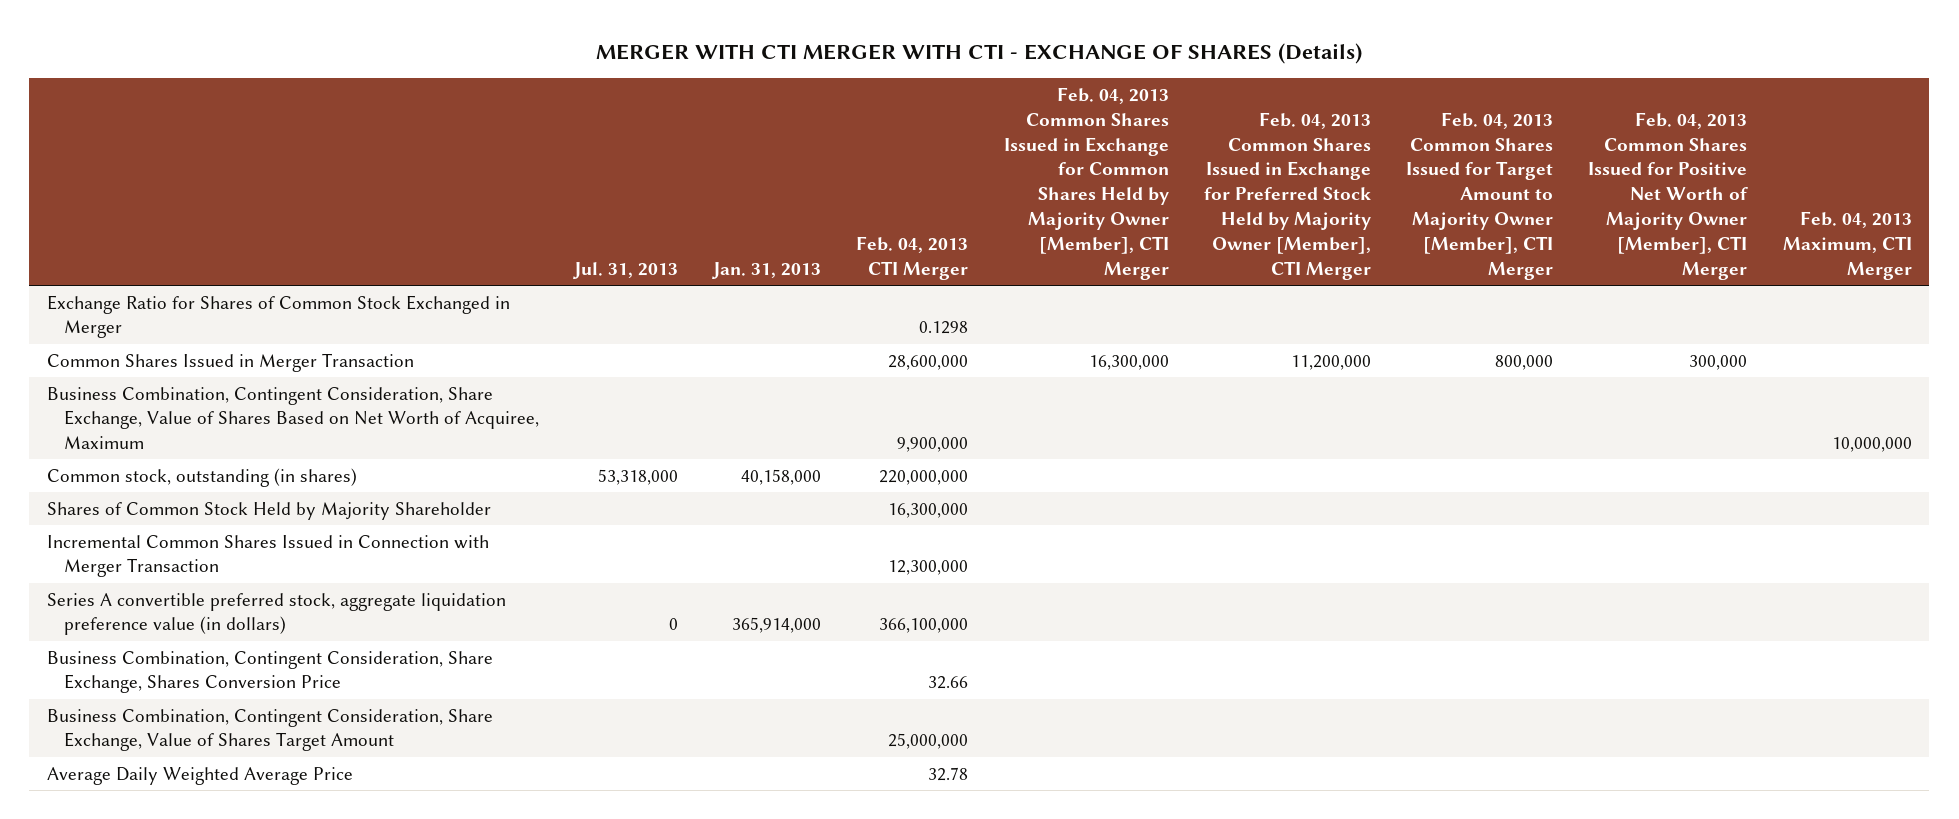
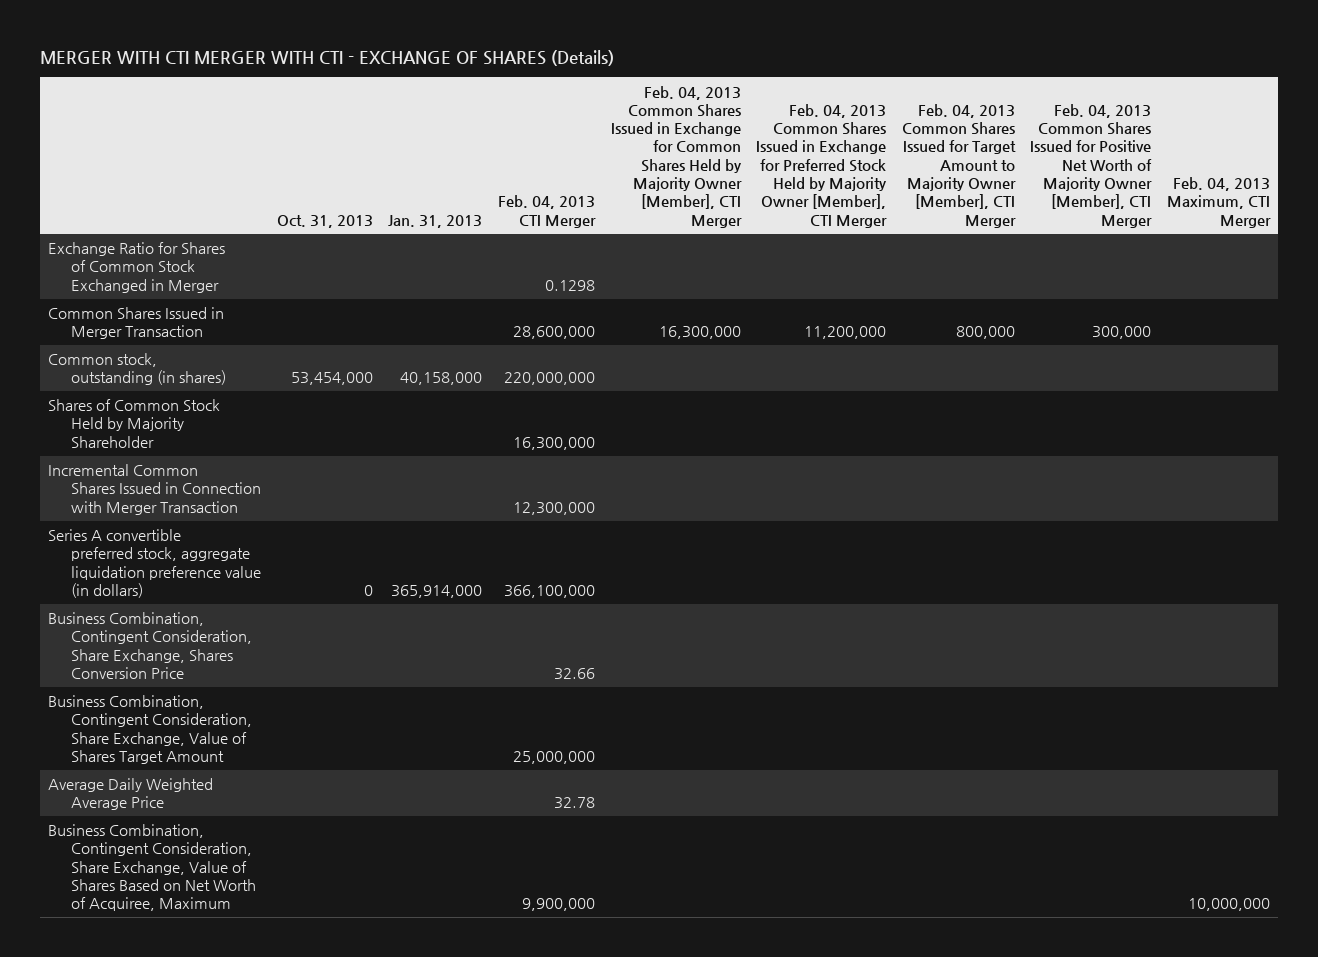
[572,261,678,279] Jul. 31, 2013 -> none
none -> [276,214,373,228] Oct. 31, 2013
[46,386,539,450] Business Combination, Contingent Consideration, Share Exchange, Value of Shares Based on Net Worth of Acquiree, Maximum -> [48,824,257,912] Business Combination, Contingent Consideration, Share Exchange, Value of Shares Based on Net Worth of Acquiree, Maximum

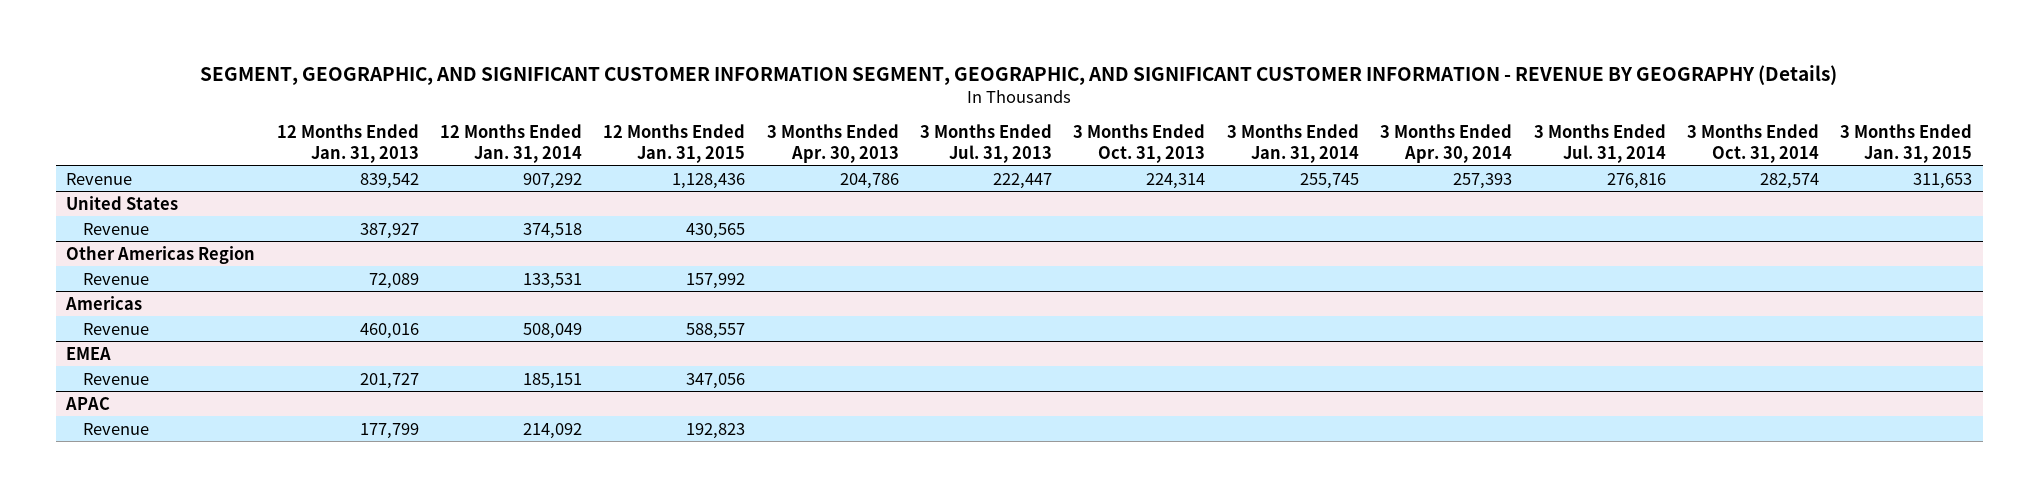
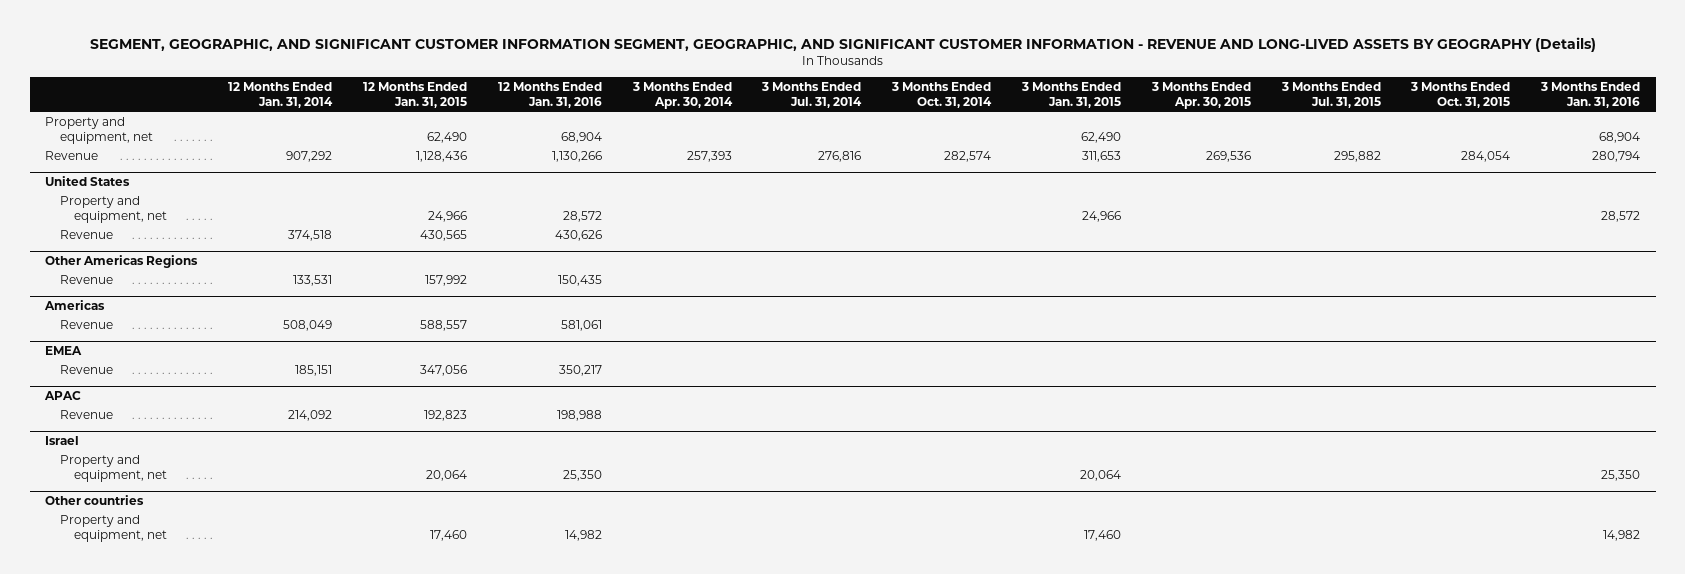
[200,65,1838,86] SEGMENT, GEOGRAPHIC, AND SIGNIFICANT CUSTOMER INFORMATION SEGMENT, GEOGRAPHIC, AND SIGNIFICANT CUSTOMER INFORMATION - REVENUE BY GEOGRAPHY (Details) -> [89,36,1596,52] SEGMENT, GEOGRAPHIC, AND SIGNIFICANT CUSTOMER INFORMATION SEGMENT, GEOGRAPHIC, AND SIGNIFICANT CUSTOMER INFORMATION - REVENUE AND LONG-LIVED ASSETS BY GEOGRAPHY (Details)
[276,124,419,163] 12 Months Ended Jan. 31, 2013 -> none
[766,124,899,163] 3 Months Ended Apr. 30, 2013 -> none
[920,124,1053,163] 3 Months Ended Jul. 31, 2013 -> none
[1073,124,1206,163] 3 Months Ended Oct. 31, 2013 -> none
[1226,124,1359,163] 3 Months Ended Jan. 31, 2014 -> none
none -> [497,81,602,108] 12 Months Ended Jan. 31, 2016
none -> [1150,81,1251,109] 3 Months Ended Apr. 30, 2015
none -> [1280,81,1381,108] 3 Months Ended Jul. 31, 2015
none -> [1410,81,1511,108] 3 Months Ended Oct. 31, 2015
none -> [1540,81,1641,108] 3 Months Ended Jan. 31, 2016
none -> [45,116,153,144] Property and equipment, net
none -> [59,195,168,223] Property and equipment, net
[66,245,256,264] Other Americas Region -> [45,255,199,269] Other Americas Regions
none -> [45,436,80,446] Israel
none -> [59,454,168,482] Property and equipment, net
none -> [45,495,145,506] Other countries
none -> [59,514,168,542] Property and equipment, net

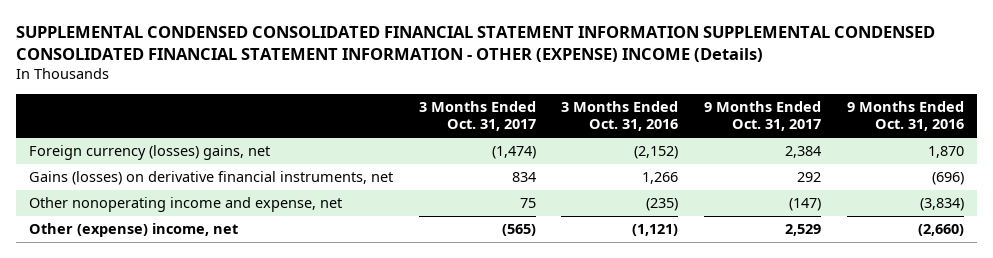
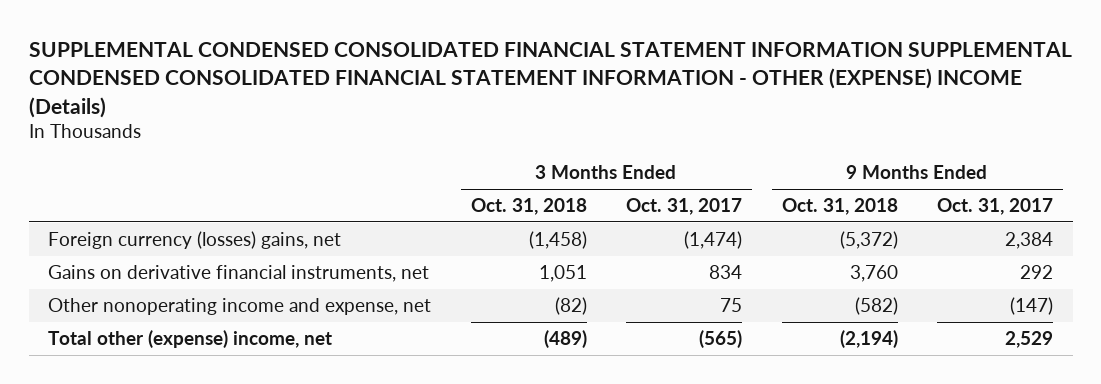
[561,101,679,132] 3 Months Ended Oct. 31, 2016 -> none
[847,101,965,132] 9 Months Ended Oct. 31, 2016 -> none
none -> [470,197,587,215] Oct. 31, 2018
none -> [781,197,898,215] Oct. 31, 2018
[28,171,393,186] Gains (losses) on derivative financial instruments, net -> [48,264,430,282] Gains on derivative financial instruments, net
[28,223,238,238] Other (expense) income, net -> [48,329,333,348] Total other (expense) income, net

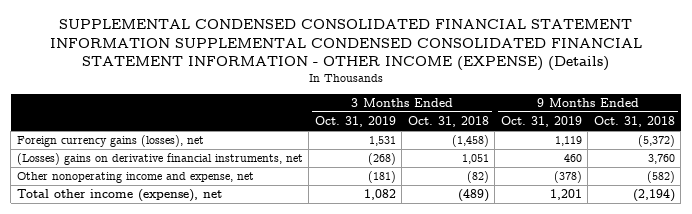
[28,41,1072,118] SUPPLEMENTAL CONDENSED CONSOLIDATED FINANCIAL STATEMENT INFORMATION SUPPLEMENTAL CONDENSED CONSOLIDATED FINANCIAL STATEMENT INFORMATION - OTHER (EXPENSE) INCOME (Details) -> [49,19,642,71] SUPPLEMENTAL CONDENSED CONSOLIDATED FINANCIAL STATEMENT INFORMATION SUPPLEMENTAL CONDENSED CONSOLIDATED FINANCIAL STATEMENT INFORMATION - OTHER INCOME (EXPENSE) (Details)
[626,197,743,215] Oct. 31, 2017 -> none
[937,197,1054,215] Oct. 31, 2017 -> none
none -> [314,116,396,128] Oct. 31, 2019
none -> [500,116,582,128] Oct. 31, 2019
[48,230,342,249] Foreign currency (losses) gains, net -> [16,135,204,148] Foreign currency gains (losses), net
[48,264,430,282] Gains on derivative financial instruments, net -> [16,153,303,166] (Losses) gains on derivative financial instruments, net
[48,329,333,348] Total other (expense) income, net -> [16,189,222,203] Total other income (expense), net

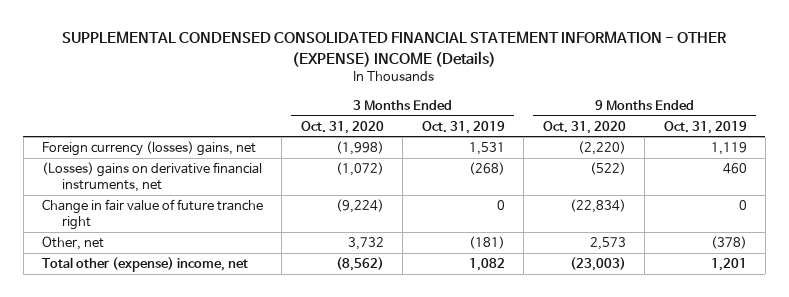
[49,19,642,71] SUPPLEMENTAL CONDENSED CONSOLIDATED FINANCIAL STATEMENT INFORMATION SUPPLEMENTAL CONDENSED CONSOLIDATED FINANCIAL STATEMENT INFORMATION - OTHER INCOME (EXPENSE) (Details) -> [62,31,728,67] SUPPLEMENTAL CONDENSED CONSOLIDATED FINANCIAL STATEMENT INFORMATION - OTHER (EXPENSE) INCOME (Details)
[407,116,489,128] Oct. 31, 2018 -> none
[593,116,675,128] Oct. 31, 2018 -> none
none -> [300,120,384,134] Oct. 31, 2020
none -> [542,120,626,134] Oct. 31, 2020
[16,135,204,148] Foreign currency gains (losses), net -> [41,141,256,157] Foreign currency (losses) gains, net
none -> [41,199,263,231] Change in fair value of future tranche right
[16,172,254,184] Other nonoperating income and expense, net -> [41,236,104,251] Other, net
[16,189,222,203] Total other income (expense), net -> [41,257,248,273] Total other (expense) income, net

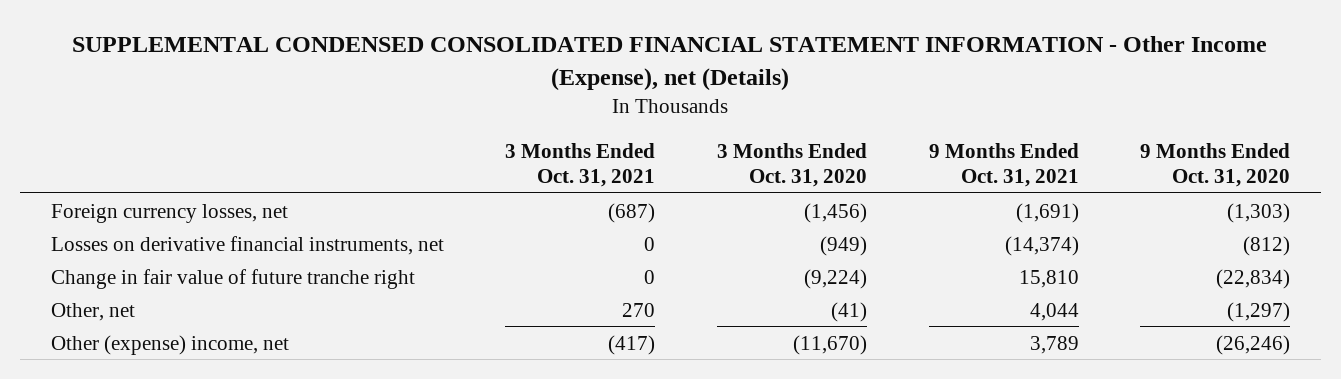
[62,31,728,67] SUPPLEMENTAL CONDENSED CONSOLIDATED FINANCIAL STATEMENT INFORMATION - OTHER (EXPENSE) INCOME (Details) -> [72,36,1268,91] SUPPLEMENTAL CONDENSED CONSOLIDATED FINANCIAL STATEMENT INFORMATION - Other Income (Expense), net (Details)
[421,120,505,134] Oct. 31, 2019 -> none
[663,120,747,134] Oct. 31, 2019 -> none
none -> [505,142,656,187] 3 Months Ended Oct. 31, 2021
none -> [928,142,1079,187] 9 Months Ended Oct. 31, 2021
[41,141,256,157] Foreign currency (losses) gains, net -> [50,203,288,223] Foreign currency losses, net
[335,141,384,156] (1,998) -> [803,202,867,223] (1,456)
[577,141,626,156] (2,220) -> [1227,202,1291,223] (1,303)
[41,162,262,193] (Losses) gains on derivative financial instruments, net -> [50,235,444,255] Losses on derivative financial instruments, net
[335,162,384,177] (1,072) -> [819,235,867,256] (949)
[589,162,626,176] (522) -> [1243,235,1291,256] (812)
[347,237,384,251] 3,732 -> [830,301,867,322] (41)
[589,237,626,251] 2,573 -> [1227,301,1291,322] (1,297)
[41,257,248,273] Total other (expense) income, net -> [50,334,289,355] Other (expense) income, net
[335,257,384,272] (8,562) -> [792,334,867,355] (11,670)
[569,257,626,272] (23,003) -> [1216,334,1291,355] (26,246)

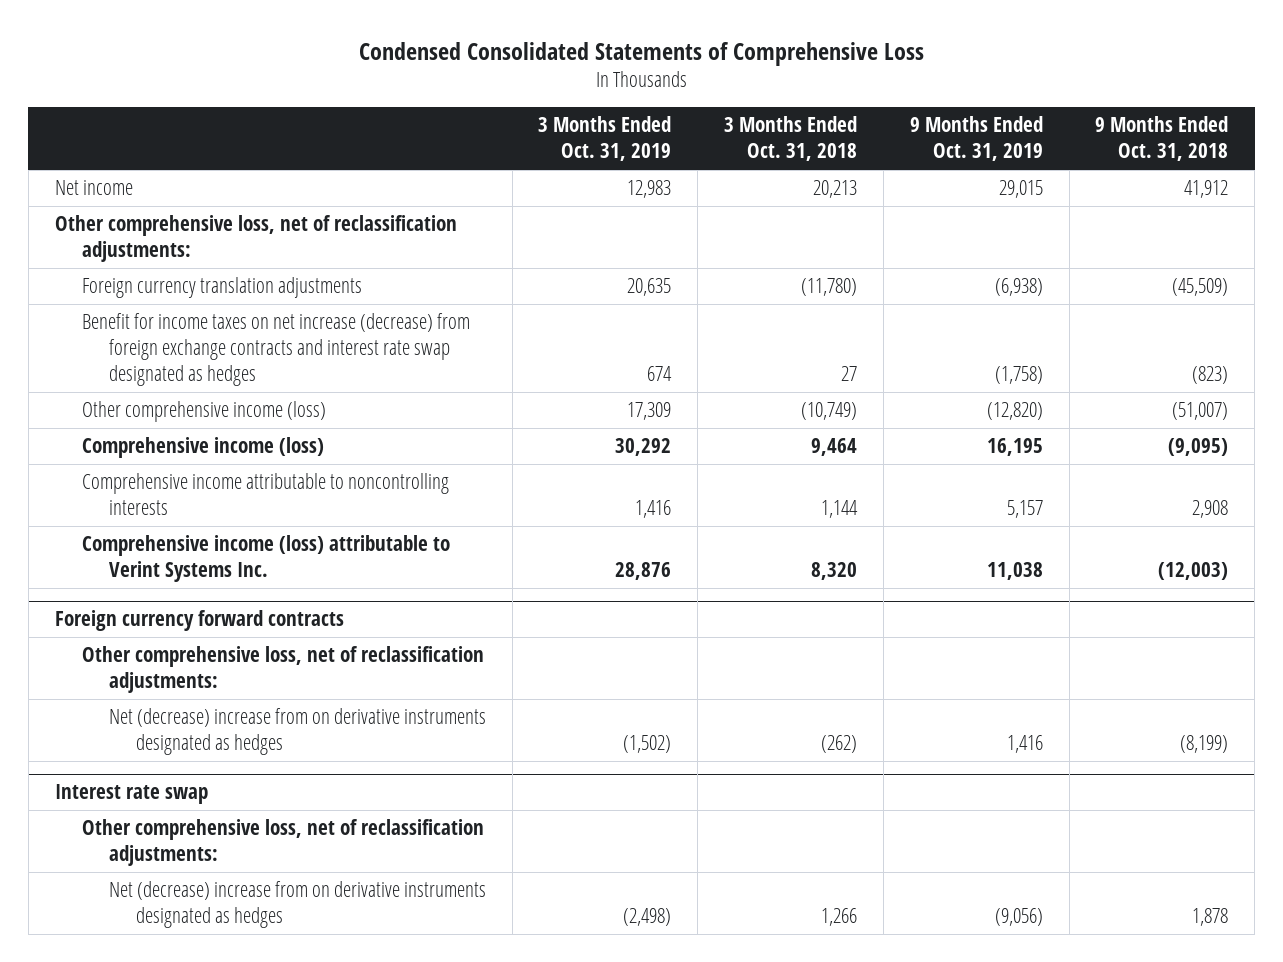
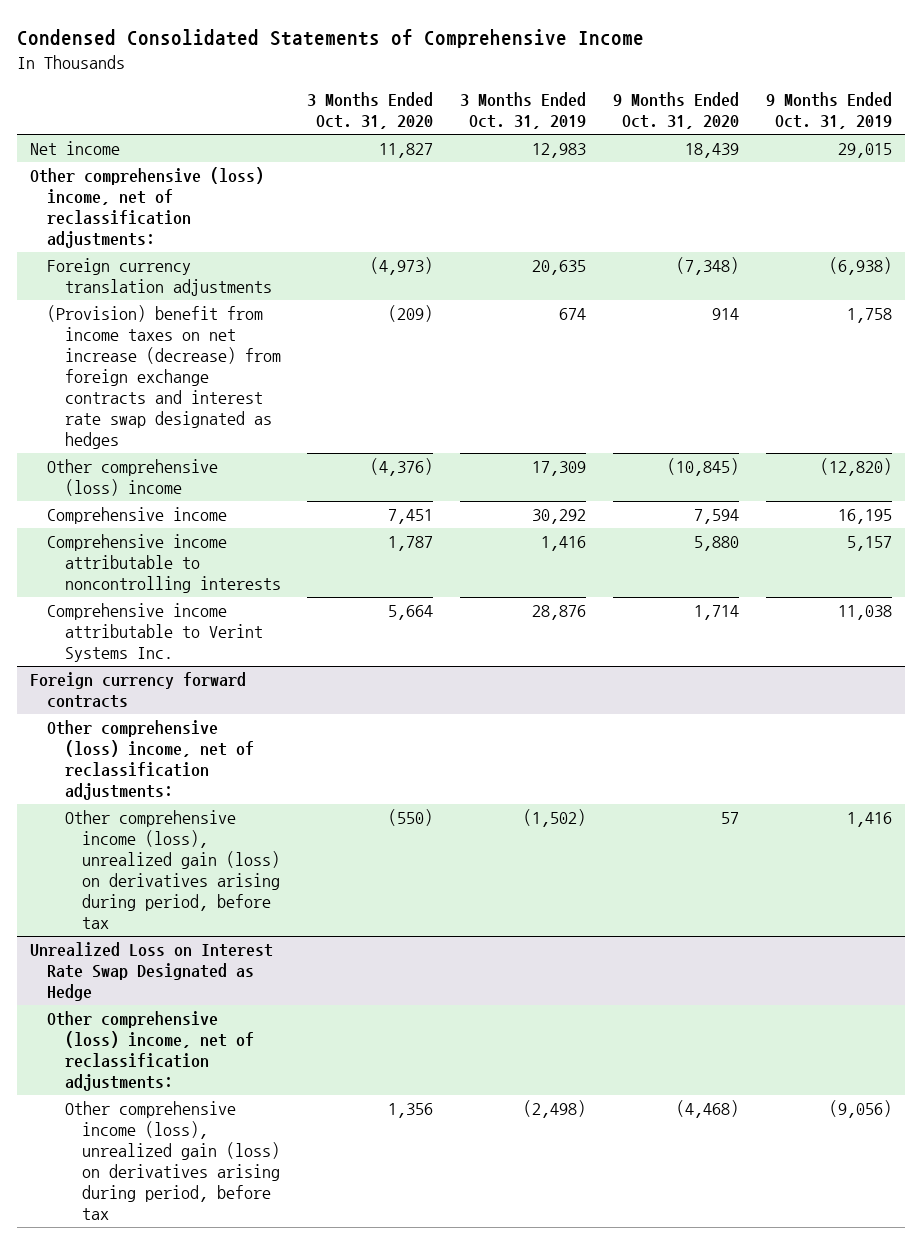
[358,41,924,66] Condensed Consolidated Statements of Comprehensive Loss -> [16,29,644,49] Condensed Consolidated Statements of Comprehensive Income
[724,116,858,162] 3 Months Ended Oct. 31, 2018 -> none
[1095,116,1229,162] 9 Months Ended Oct. 31, 2018 -> none
none -> [307,92,434,130] 3 Months Ended Oct. 31, 2020
none -> [612,92,739,130] 9 Months Ended Oct. 31, 2020
[54,215,457,263] Other comprehensive loss, net of reclassification adjustments: -> [30,167,265,249] Other comprehensive (loss) income, net of reclassification adjustments:
[81,313,470,387] Benefit for income taxes on net increase (decrease) from foreign exchange contracts and interest rate swap designated as hedges -> [47,305,281,449] (Provision) benefit from income taxes on net increase (decrease) from foreign exchange contracts and interest rate swap designated as hedges
[994,366,1043,385] (1,758) -> [846,308,892,324] 1,758
[81,401,326,423] Other comprehensive income (loss) -> [47,459,219,497] Other comprehensive (loss) income
[81,437,324,459] Comprehensive income (loss) -> [47,507,228,525] Comprehensive income
[81,535,450,583] Comprehensive income (loss) attributable to Verint Systems Inc. -> [47,603,263,663] Comprehensive income attributable to Verint Systems Inc.
[81,646,484,694] Other comprehensive loss, net of reclassification adjustments: -> [47,720,254,801] Other comprehensive (loss) income, net of reclassification adjustments:
[108,708,486,756] Net (decrease) increase from on derivative instruments designated as hedges -> [64,810,281,930] Other comprehensive income (loss), unrealized gain (loss) on derivatives arising during period, before tax
[54,784,208,805] Interest rate swap -> [30,942,274,1002] Unrealized Loss on Interest Rate Swap Designated as Hedge
[81,819,484,867] Other comprehensive loss, net of reclassification adjustments: -> [47,1011,254,1092] Other comprehensive (loss) income, net of reclassification adjustments:
[108,881,486,929] Net (decrease) increase from on derivative instruments designated as hedges -> [64,1101,281,1221] Other comprehensive income (loss), unrealized gain (loss) on derivatives arising during period, before tax

